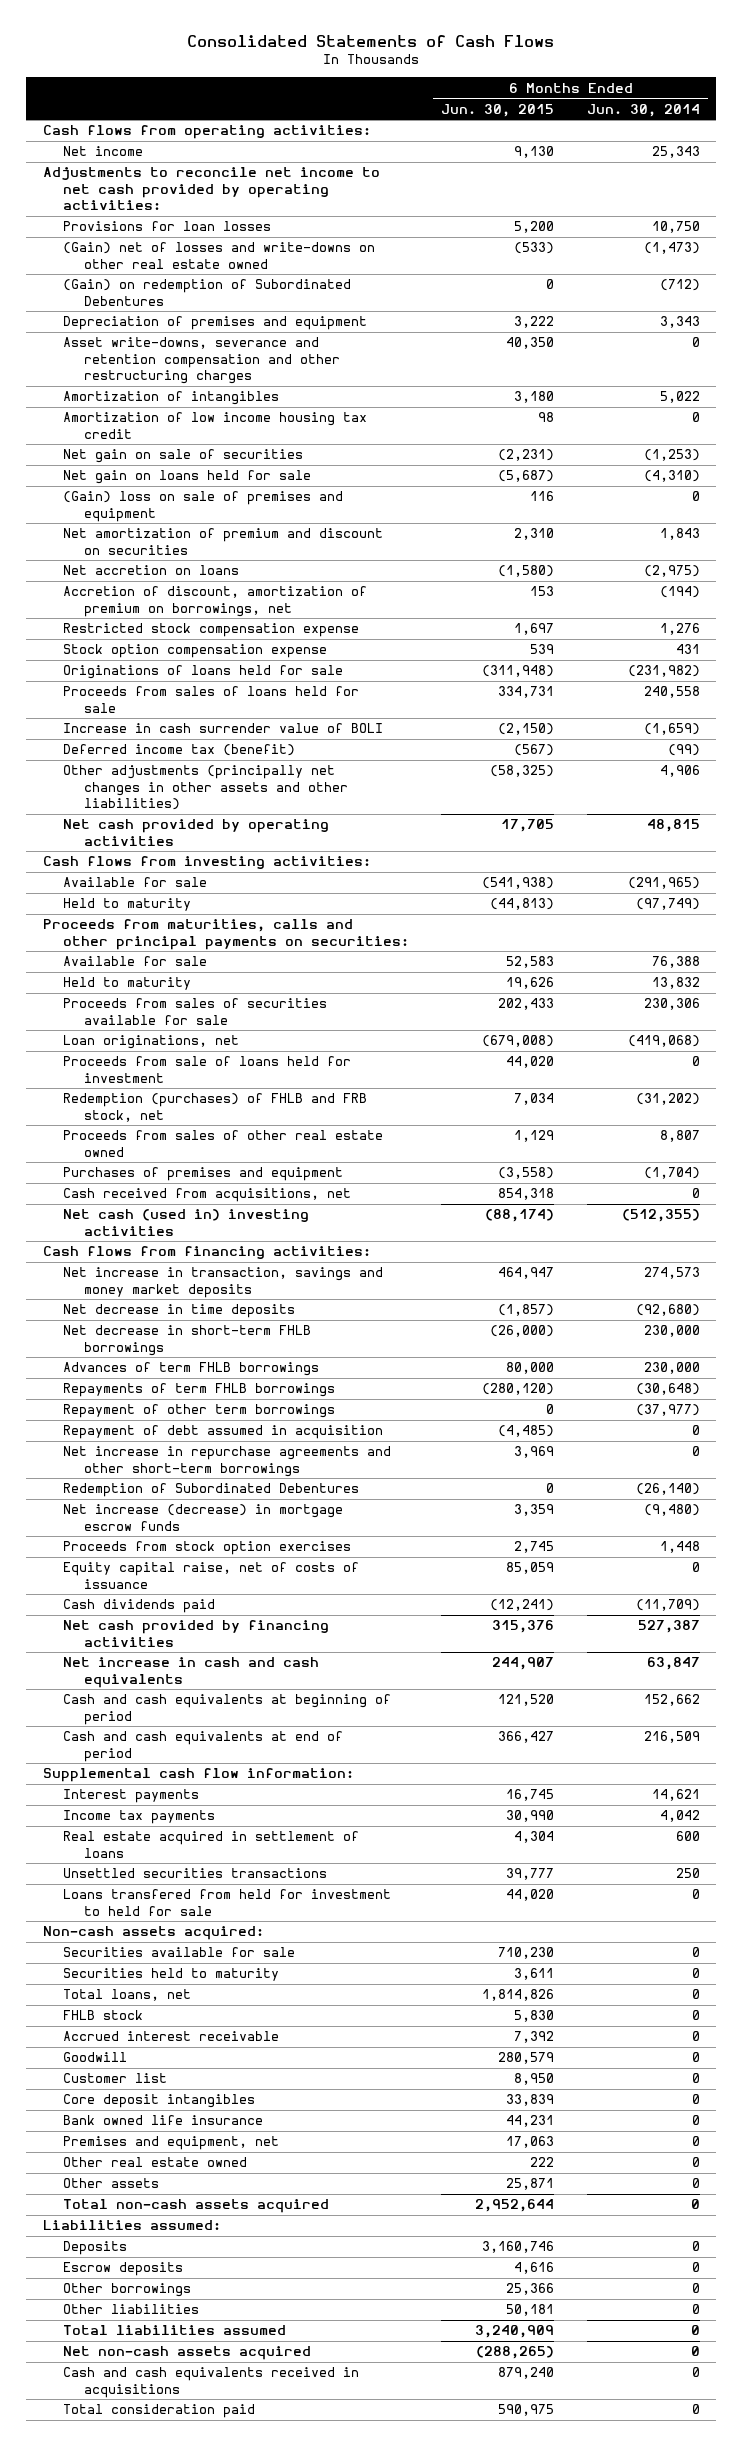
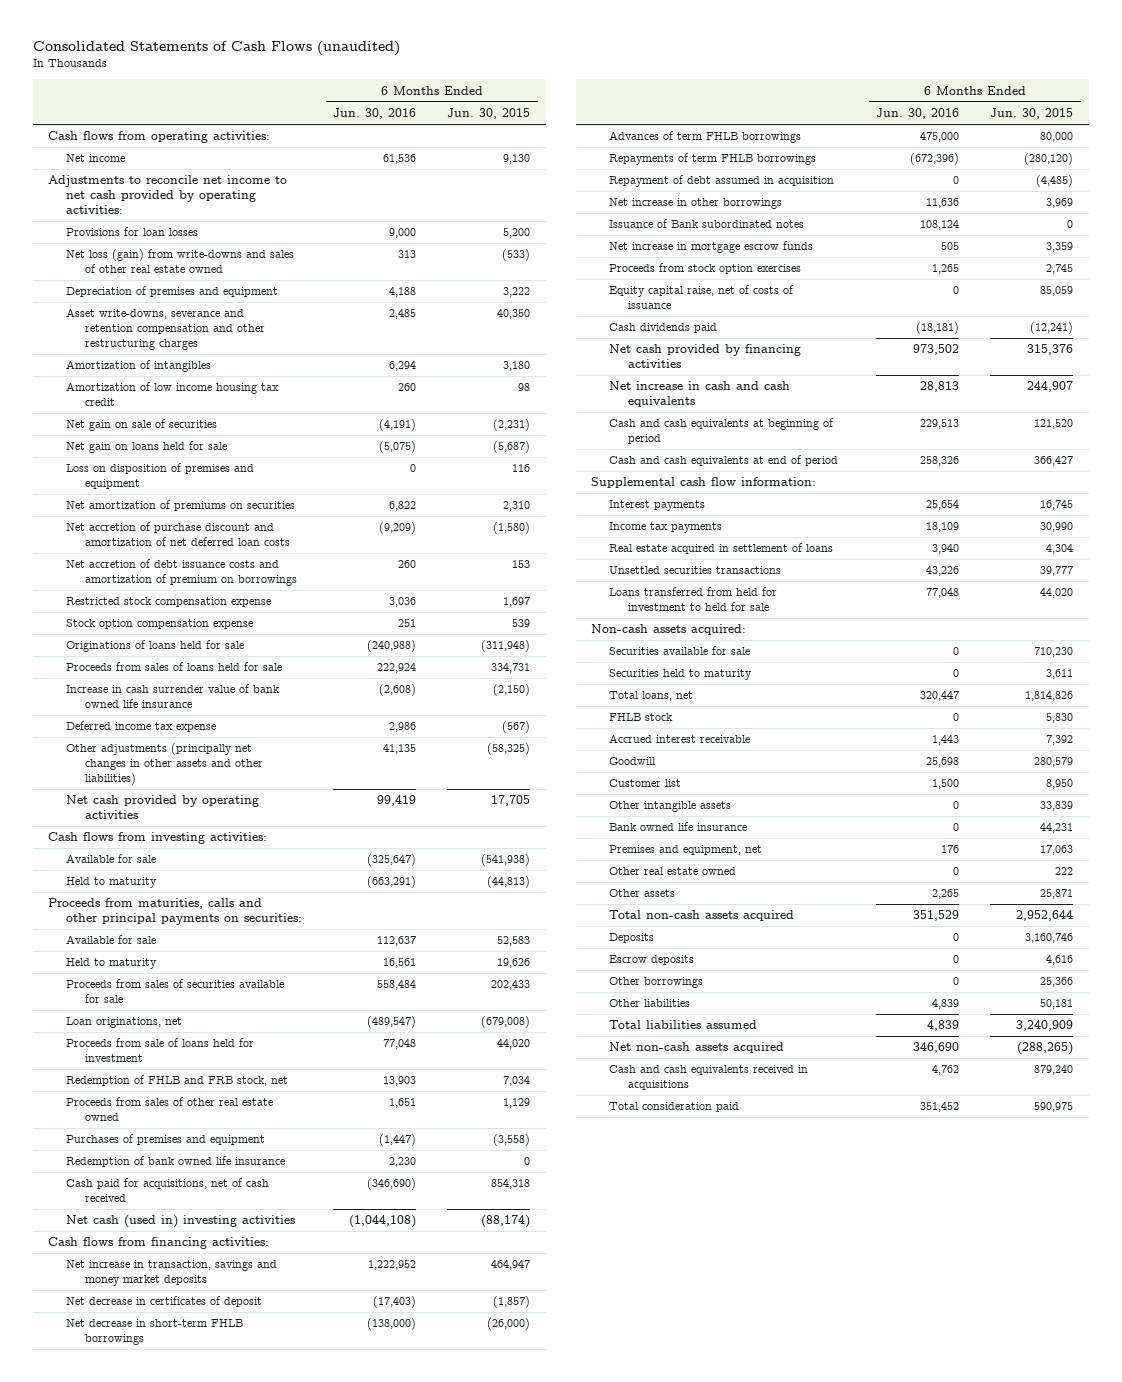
[187,34,555,47] Consolidated Statements of Cash Flows -> [32,41,400,57] Consolidated Statements of Cash Flows (unaudited)
[586,103,700,117] Jun. 30, 2014 -> none
none -> [333,107,417,119] Jun. 30, 2016
[63,279,352,306] (Gain) on redemption of Subordinated Debentures -> none
[63,242,376,269] (Gain) net of losses and write-downs on other real estate owned -> [66,249,295,274] Net loss (gain) from write-downs and sales of other real estate owned
[63,491,344,522] (Gain) loss on sale of premises and equipment -> [66,463,255,490] Loss on disposition of premises and equipment
[63,528,384,555] Net amortization of premium and discount on securities -> [66,500,296,512] Net amortization of premiums on securities
[63,565,240,576] Net accretion on loans -> [66,522,290,547] Net accretion of purchase discount and amortization of net deferred loan costs
[63,586,368,617] Accretion of discount, amortization of premium on borrowings, net -> [66,559,297,587] Net accretion of debt issuance costs and amortization of premium on borrowings
[63,723,384,734] Increase in cash surrender value of BOLI -> [66,684,281,709] Increase in cash surrender value of bank owned life insurance
[63,744,296,757] Deferred income tax (benefit) -> [66,721,217,733] Deferred income tax expense
[63,1093,368,1122] Redemption (purchases) of FHLB and FRB stock, net -> [66,1075,289,1087] Redemption of FHLB and FRB stock, net
none -> [66,1156,286,1168] Redemption of bank owned life insurance
[63,1188,352,1203] Cash received from acquisitions, net -> [66,1178,270,1203] Cash paid for acquisitions, net of cash received
[63,1304,296,1319] Net decrease in time deposits -> [66,1296,263,1308] Net decrease in certificates of deposit
[63,1404,336,1419] Repayment of other term borrowings -> none
[63,1483,360,1498] Redemption of Subordinated Debentures -> none
[63,1446,392,1477] Net increase in repurchase agreements and other short-term borrowings -> [609,198,783,210] Net increase in other borrowings
none -> [609,219,805,229] Issuance of Bank subordinated notes
[63,1504,344,1531] Net increase (decrease) in mortgage escrow funds -> [609,241,814,254] Net increase in mortgage escrow funds
[63,1889,392,1916] Loans transfered from held for investment to held for sale -> [609,587,778,612] Loans transferred from held for investment to held for sale
[63,2094,256,2109] Core deposit intangibles -> [609,801,732,813] Other intangible assets
[42,2220,221,2231] Liabilities assumed: -> none

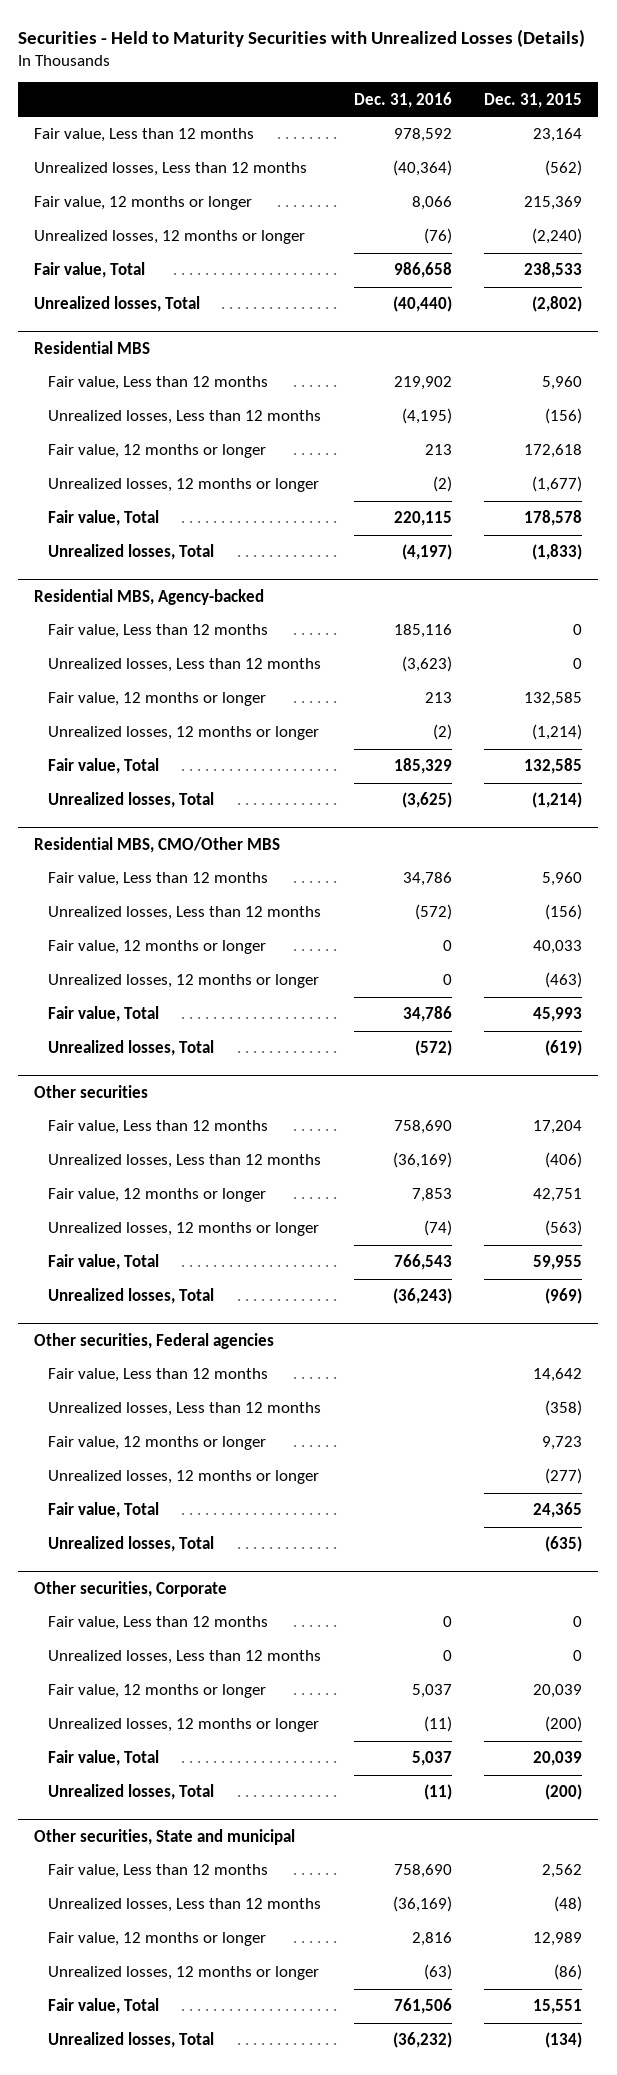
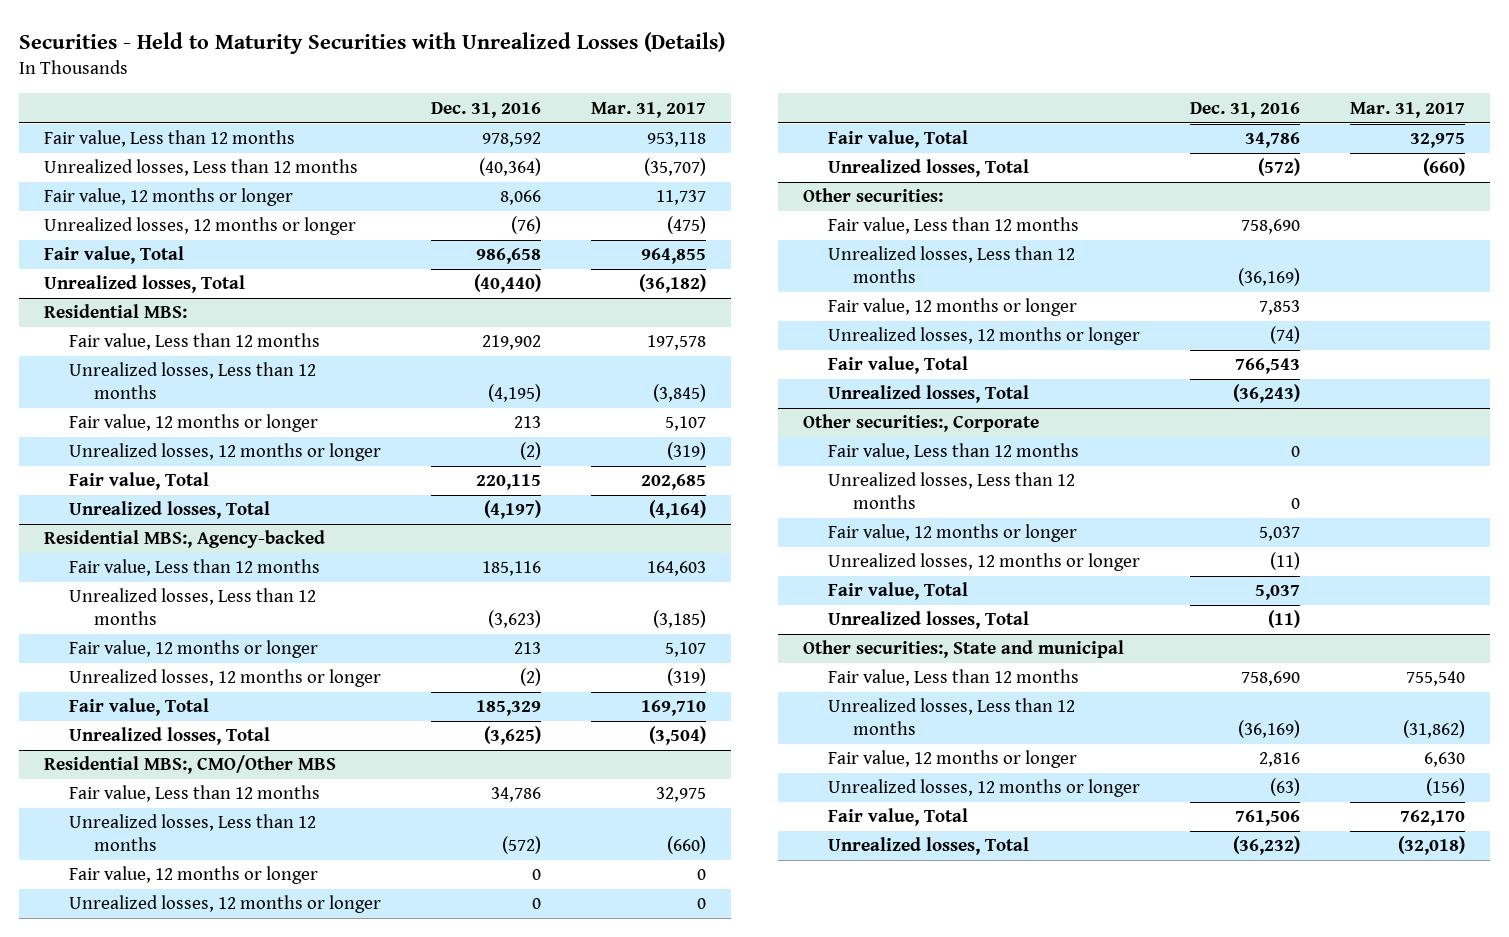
[484,92,583,108] Dec. 31, 2015 -> none
none -> [591,101,707,118] Mar. 31, 2017
[34,340,151,354] Residential MBS -> [44,304,188,319] Residential MBS:
[34,588,265,605] Residential MBS, Agency-backed -> [44,530,326,549] Residential MBS:, Agency-backed
[34,836,281,853] Residential MBS, CMO/Other MBS -> [44,755,337,775] Residential MBS:, CMO/Other MBS
[34,1084,149,1098] Other securities -> [803,188,944,203] Other securities:
[34,1332,275,1349] Other securities, Federal agencies -> none
[48,1368,269,1383] Fair value, Less than 12 months -> none
[48,1402,322,1417] Unrealized losses, Less than 12 months -> none
[48,1436,267,1451] Fair value, 12 months or longer -> none
[48,1470,320,1485] Unrealized losses, 12 months or longer -> none
[48,1502,160,1519] Fair value, Total -> none
[48,1536,215,1553] Unrealized losses, Total -> none
[34,1580,228,1597] Other securities, Corporate -> [803,414,1040,433] Other securities:, Corporate
[34,1828,296,1845] Other securities, State and municipal -> [803,640,1125,659] Other securities:, State and municipal

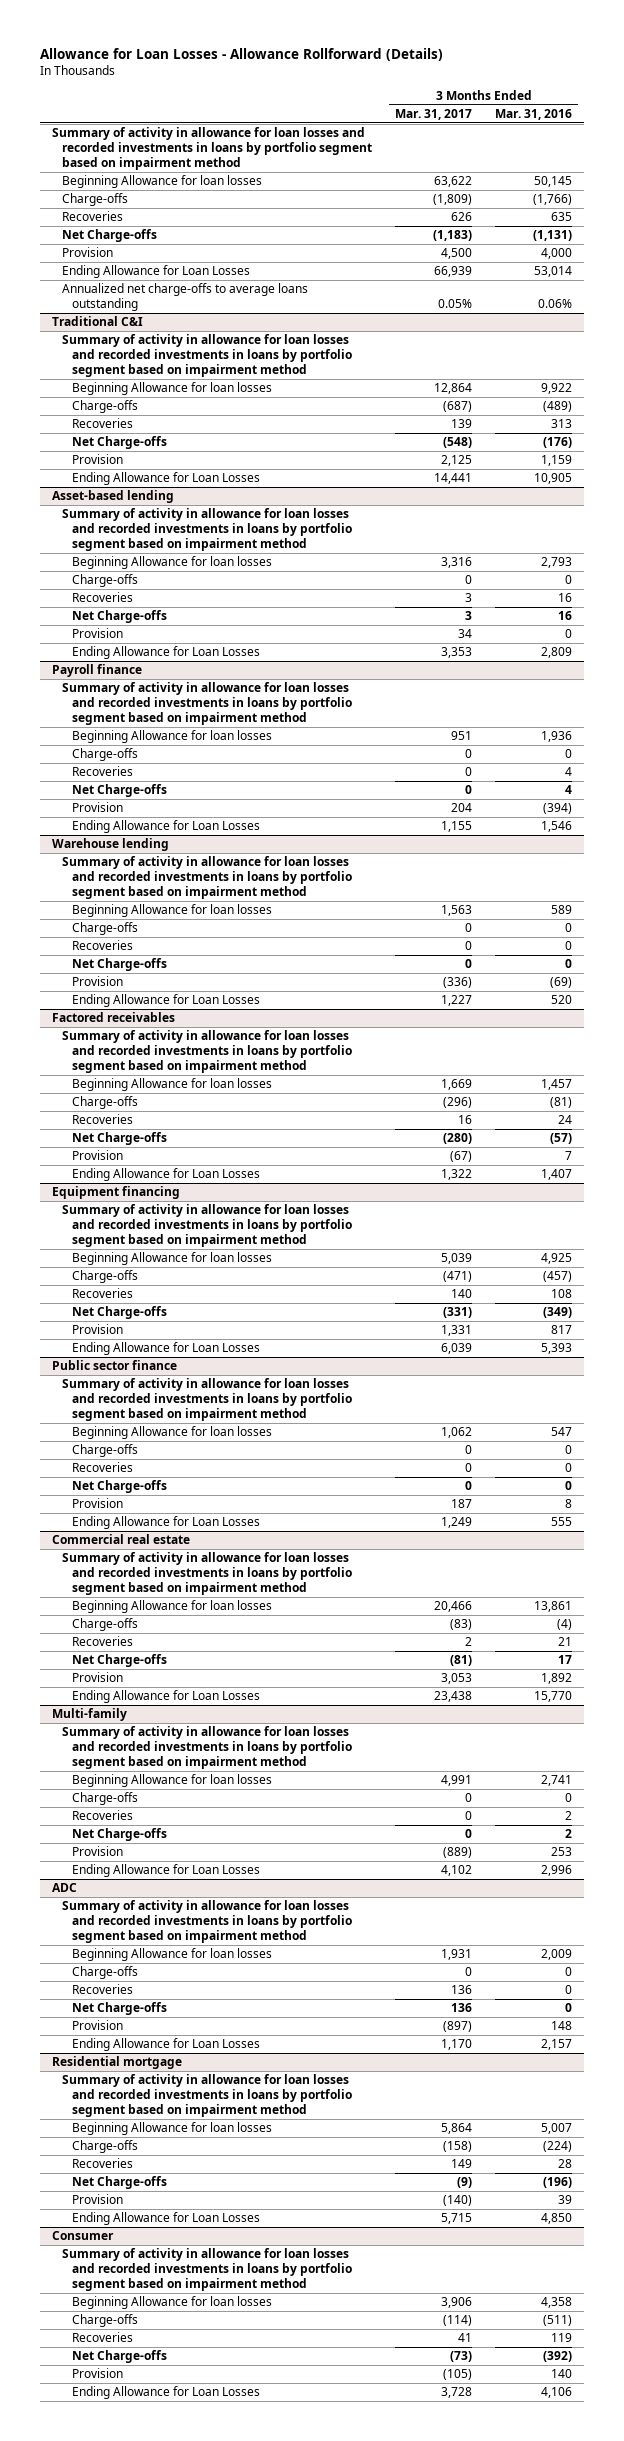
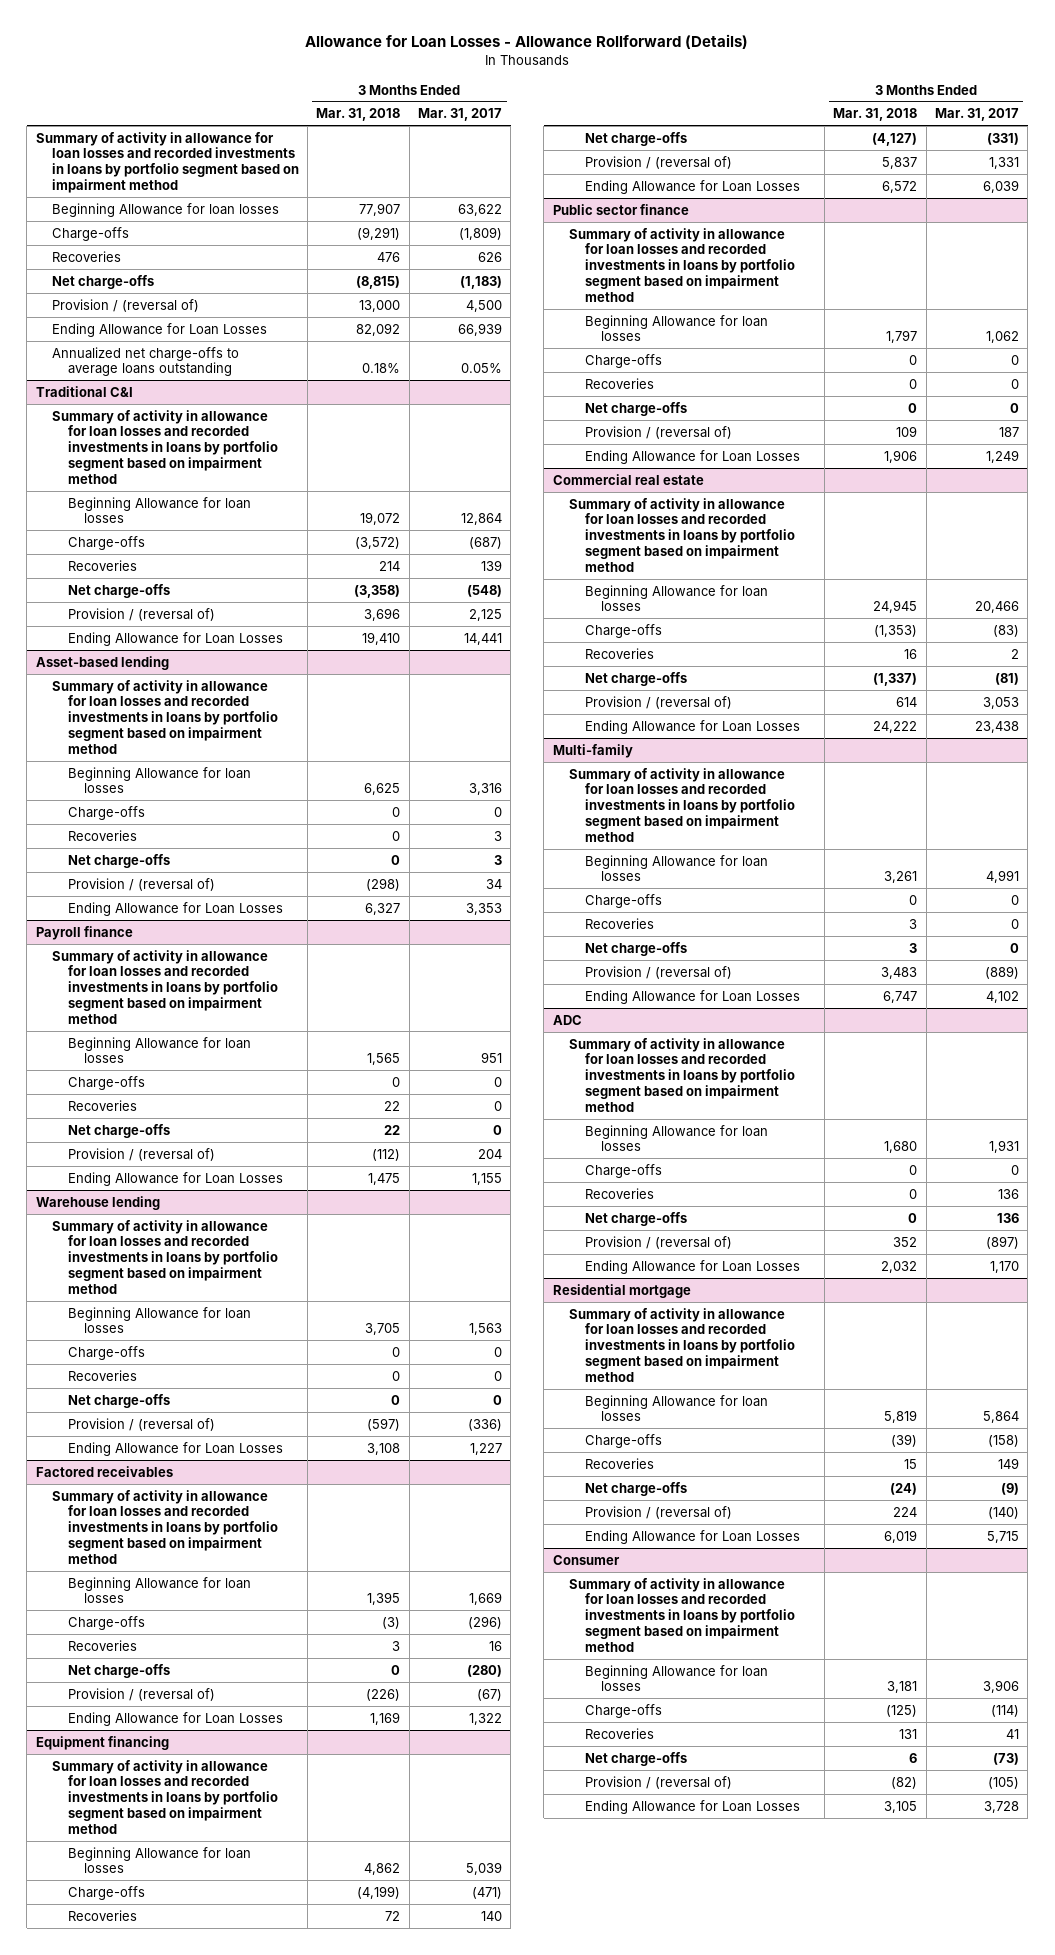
[495,108,573,120] Mar. 31, 2016 -> none
none -> [316,108,401,122] Mar. 31, 2018
[61,229,157,243] Net Charge-offs -> [51,274,154,289] Net charge-offs
[61,247,113,258] Provision -> [51,298,199,312] Provision / (reversal of)
[71,436,167,450] Net Charge-offs -> [67,583,170,598] Net charge-offs
[71,454,123,465] Provision -> [67,607,215,621] Provision / (reversal of)
[71,610,167,624] Net Charge-offs -> [67,853,170,868] Net charge-offs
[71,628,123,639] Provision -> [67,877,215,891] Provision / (reversal of)
[71,784,167,798] Net Charge-offs -> [67,1123,170,1138] Net charge-offs
[71,802,123,813] Provision -> [67,1147,215,1161] Provision / (reversal of)
[71,958,167,972] Net Charge-offs -> [67,1393,170,1408] Net charge-offs
[71,976,123,987] Provision -> [67,1417,215,1431] Provision / (reversal of)
[71,1132,167,1146] Net Charge-offs -> [67,1663,170,1678] Net charge-offs
[71,1150,123,1161] Provision -> [67,1687,215,1701] Provision / (reversal of)
[71,1306,167,1320] Net Charge-offs -> [584,131,687,146] Net charge-offs
[71,1324,123,1335] Provision -> [584,155,732,169] Provision / (reversal of)
[71,1480,167,1494] Net Charge-offs -> [584,401,687,416] Net charge-offs
[71,1498,123,1509] Provision -> [584,425,732,439] Provision / (reversal of)
[71,1654,167,1668] Net Charge-offs -> [584,671,687,686] Net charge-offs
[71,1672,123,1683] Provision -> [584,695,732,709] Provision / (reversal of)
[71,1828,167,1842] Net Charge-offs -> [584,941,687,956] Net charge-offs
[71,1846,123,1857] Provision -> [584,965,732,979] Provision / (reversal of)
[71,2002,167,2016] Net Charge-offs -> [584,1211,687,1226] Net charge-offs
[71,2020,123,2031] Provision -> [584,1235,732,1249] Provision / (reversal of)
[71,2176,167,2190] Net Charge-offs -> [584,1481,687,1496] Net charge-offs
[71,2194,123,2205] Provision -> [584,1505,732,1519] Provision / (reversal of)
[71,2350,167,2364] Net Charge-offs -> [584,1751,687,1766] Net charge-offs
[71,2368,123,2379] Provision -> [584,1775,732,1789] Provision / (reversal of)

